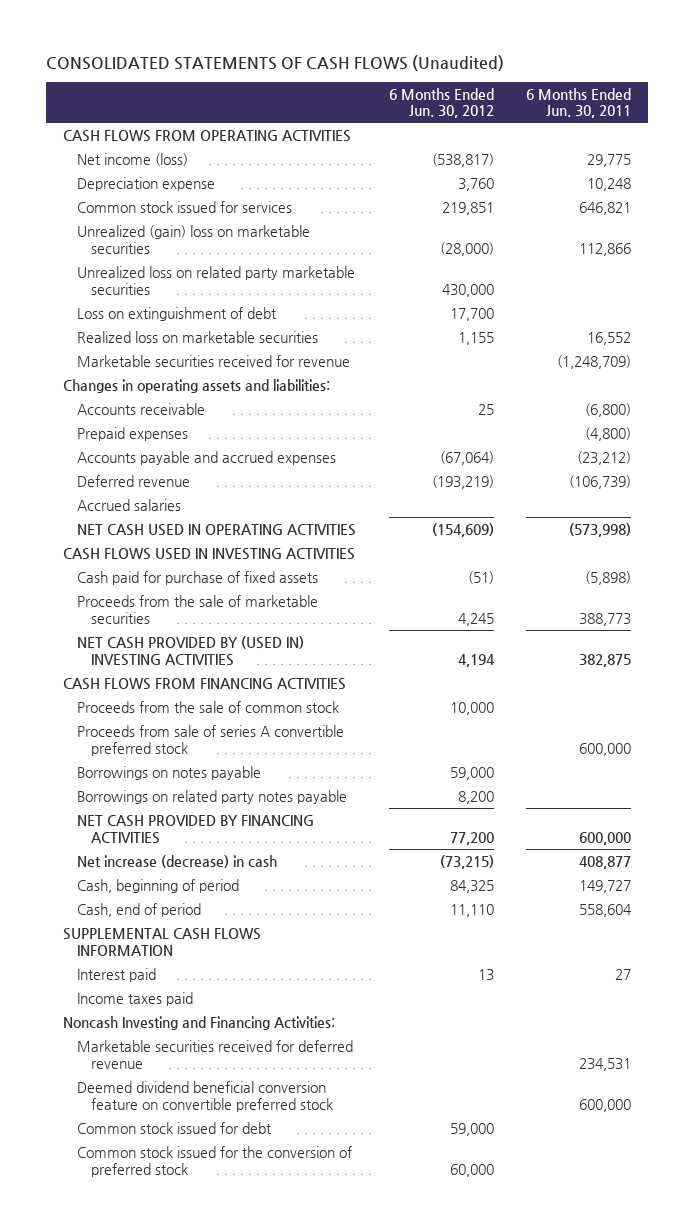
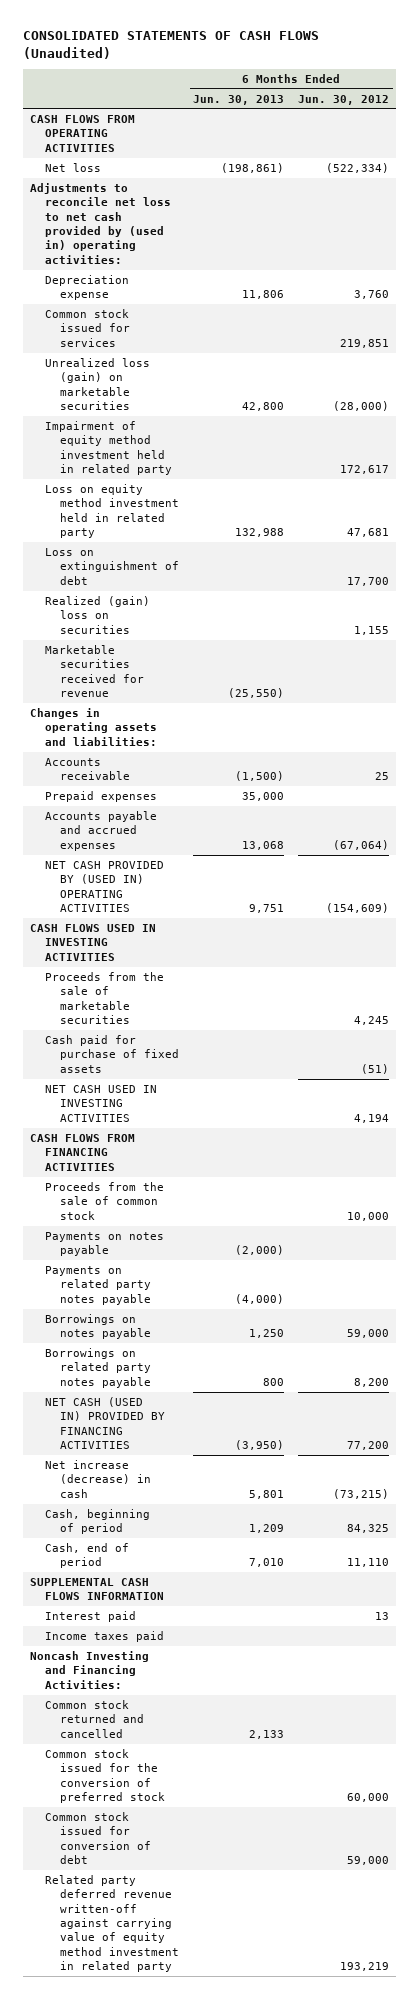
[526,87,632,119] 6 Months Ended Jun. 30, 2011 -> none
none -> [193,94,285,105] Jun. 30, 2013
[76,152,188,166] Net income (loss) -> [45,163,102,173] Net loss
[431,152,494,167] (538,817) -> [326,163,390,174] (522,334)
none -> [29,183,172,264] Adjustments to reconcile net loss to net cash provided by (used in) operating activities:
[76,265,355,295] Unrealized loss on related party marketable securities -> none
[76,224,310,254] Unrealized (gain) loss on marketable securities -> [45,358,151,411] Unrealized loss (gain) on marketable securities
none -> [45,421,173,476] Impairment of equity method investment held in related party
none -> [45,484,180,539] Loss on equity method investment held in related party
[76,330,318,343] Realized loss on marketable securities -> [45,596,151,634] Realized (gain) loss on securities
[76,474,190,487] Deferred revenue -> none
[76,498,181,511] Accrued salaries -> none
[76,523,356,536] NET CASH USED IN OPERATING ACTIVITIES -> [45,861,165,913] NET CASH PROVIDED BY (USED IN) OPERATING ACTIVITIES
[76,570,318,585] Cash paid for purchase of fixed assets -> [45,1035,180,1073] Cash paid for purchase of fixed assets
[76,635,304,666] NET CASH PROVIDED BY (USED IN) INVESTING ACTIVITIES -> [45,1085,158,1122] NET CASH USED IN INVESTING ACTIVITIES
[76,724,344,756] Proceeds from sale of series A convertible preferred stock -> none
none -> [45,1232,165,1257] Payments on notes payable
none -> [45,1266,152,1305] Payments on related party notes payable
[76,814,314,844] NET CASH PROVIDED BY FINANCING ACTIVITIES -> [45,1397,166,1450] NET CASH (USED IN) PROVIDED BY FINANCING ACTIVITIES
[76,1039,353,1069] Marketable securities received for deferred revenue -> none
[76,1080,334,1112] Deemed dividend beneficial conversion feature on convertible preferred stock -> none
[76,1121,272,1134] Common stock issued for debt -> none
none -> [45,1700,145,1738] Common stock returned and cancelled
none -> [45,1812,152,1865] Common stock issued for conversion of debt
none -> [45,1875,180,1973] Related party deferred revenue written-off against carrying value of equity method investment in related party

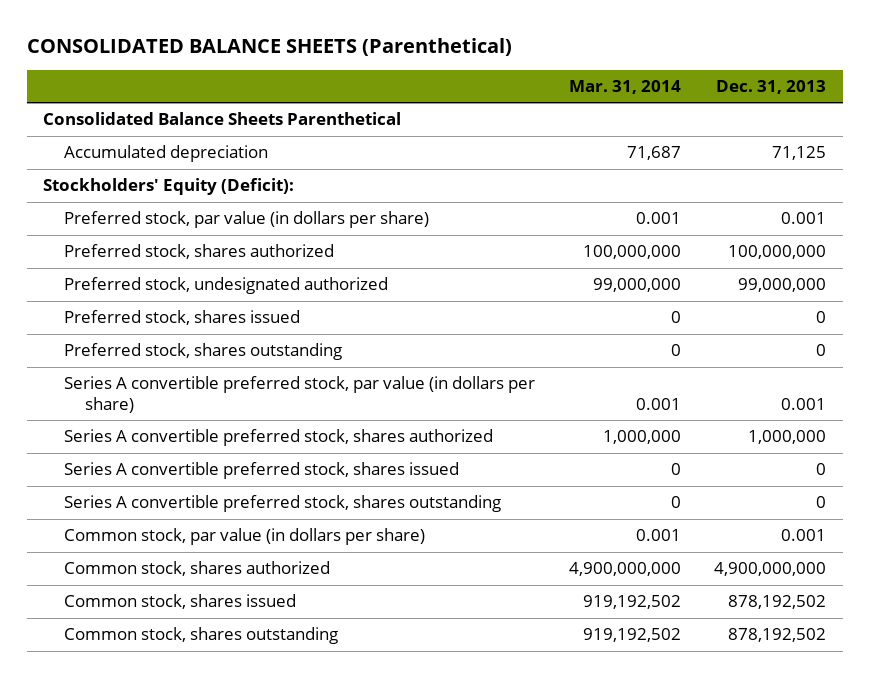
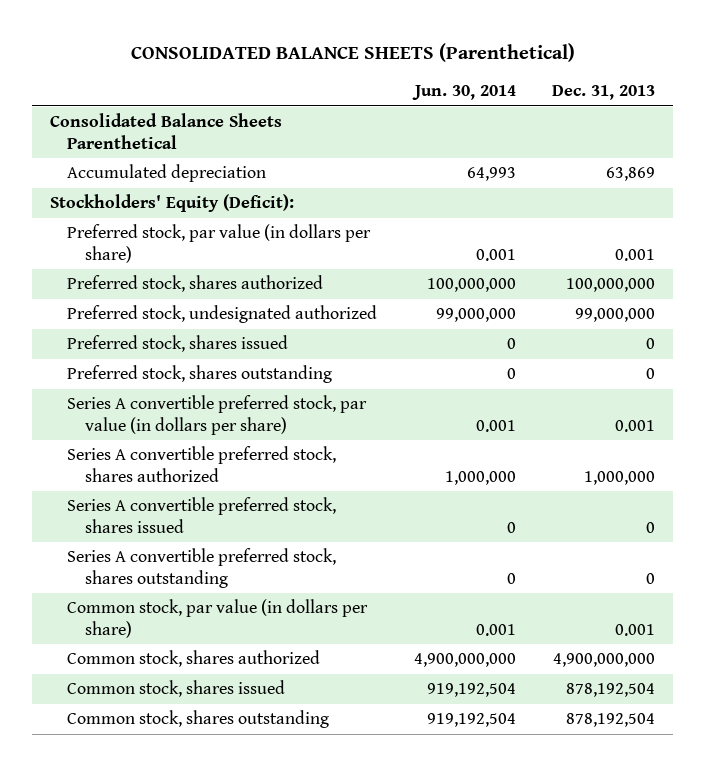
[568,79,681,94] Mar. 31, 2014 -> none
none -> [411,85,516,101] Jun. 30, 2014
[771,146,826,161] 71,125 -> [606,167,656,182] 63,869
[727,595,826,610] 878,192,502 -> [566,683,656,698] 878,192,504
[727,628,826,643] 878,192,502 -> [566,713,656,728] 878,192,504

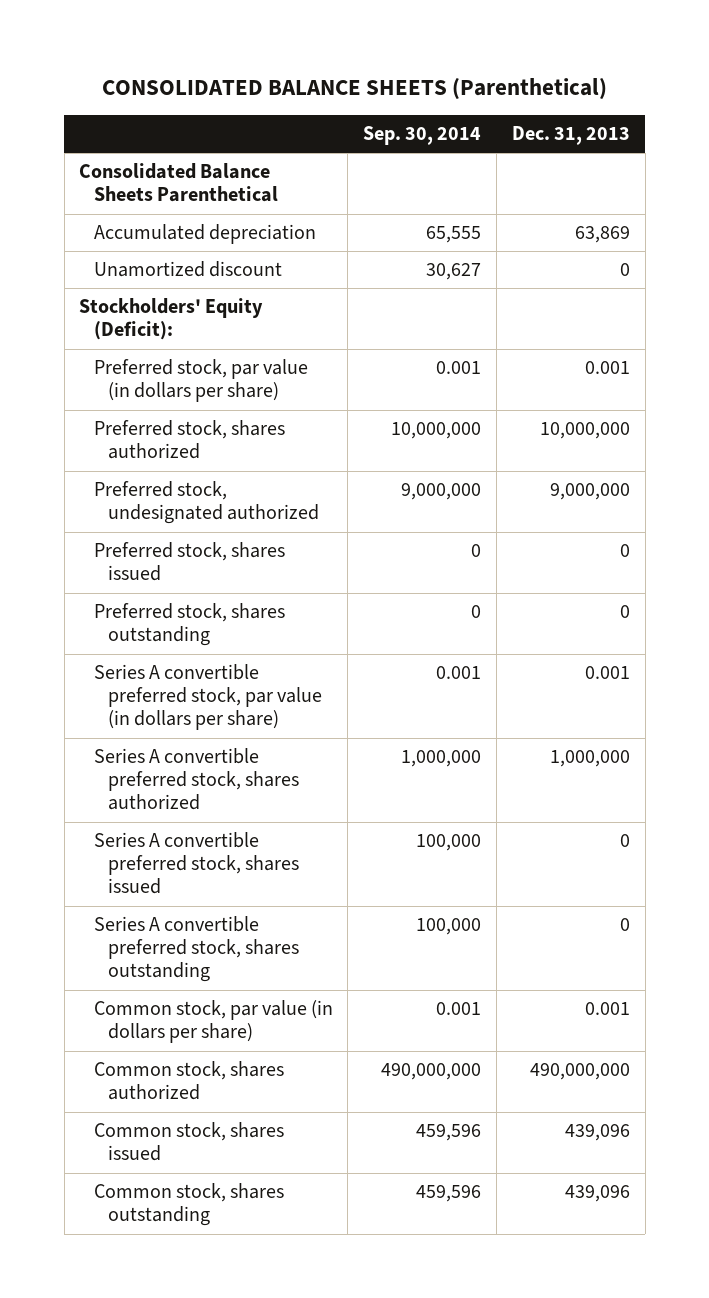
[411,85,516,101] Jun. 30, 2014 -> none
none -> [363,126,482,146] Sep. 30, 2014
none -> [93,261,282,278] Unamortized discount
[566,278,656,293] 100,000,000 -> [539,422,630,440] 10,000,000
[575,308,656,323] 99,000,000 -> [549,483,630,501] 9,000,000
[553,653,656,668] 4,900,000,000 -> [529,1063,630,1081] 490,000,000
[566,683,656,698] 878,192,504 -> [564,1124,630,1142] 439,096
[566,713,656,728] 878,192,504 -> [564,1185,630,1203] 439,096

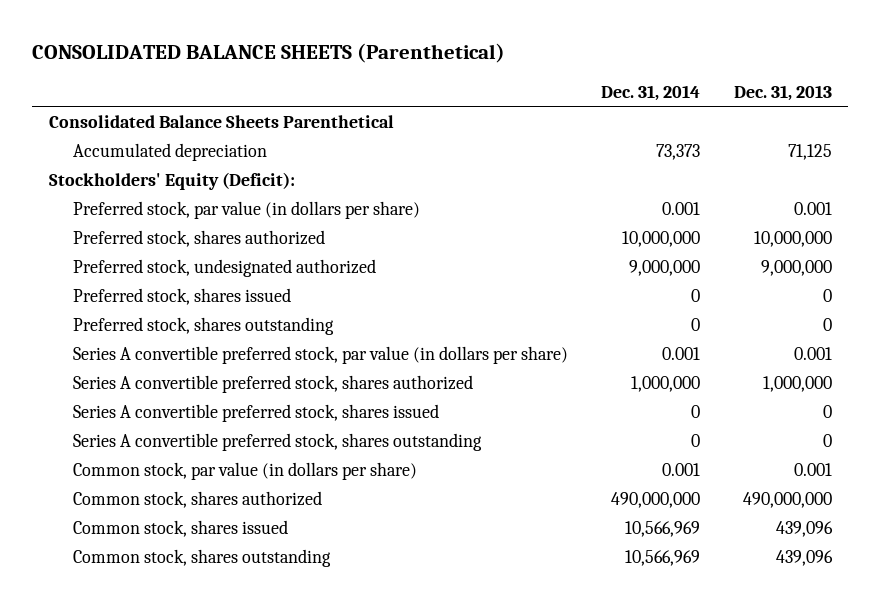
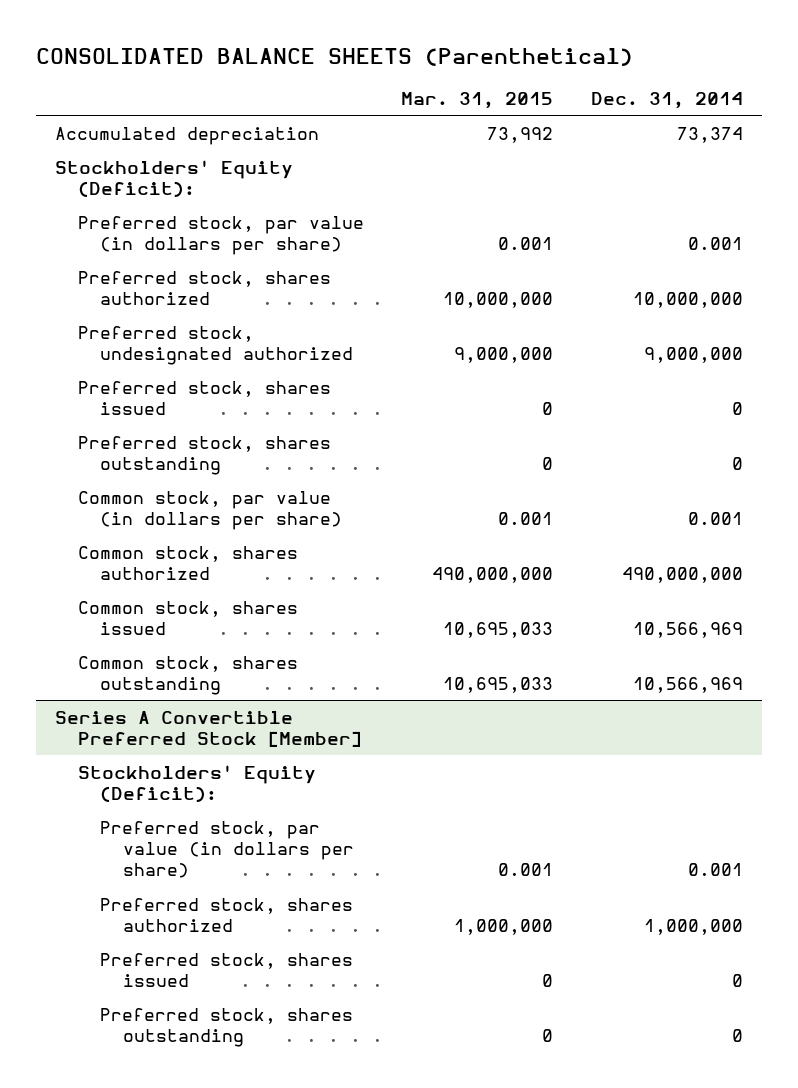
[733,84,832,101] Dec. 31, 2013 -> none
none -> [401,92,554,110] Mar. 31, 2015
[48,114,394,128] Consolidated Balance Sheets Parenthetical -> none
[656,143,701,160] 73,373 -> [677,126,744,143] 73,374
[73,345,569,364] Series A convertible preferred stock, par value (in dollars per share) -> none
[73,374,474,393] Series A convertible preferred stock, shares authorized -> none
[73,403,440,422] Series A convertible preferred stock, shares issued -> none
[73,432,483,451] Series A convertible preferred stock, shares outstanding -> none
none -> [55,710,362,747] Series A Convertible Preferred Stock [Member]
none -> [77,764,316,802] Stockholders' Equity (Deficit):
none -> [100,820,355,879] Preferred stock, par value (in dollars per share)
none -> [100,897,354,932] Preferred stock, shares authorized
none -> [100,952,354,987] Preferred stock, shares issued
none -> [100,1007,354,1047] Preferred stock, shares outstanding

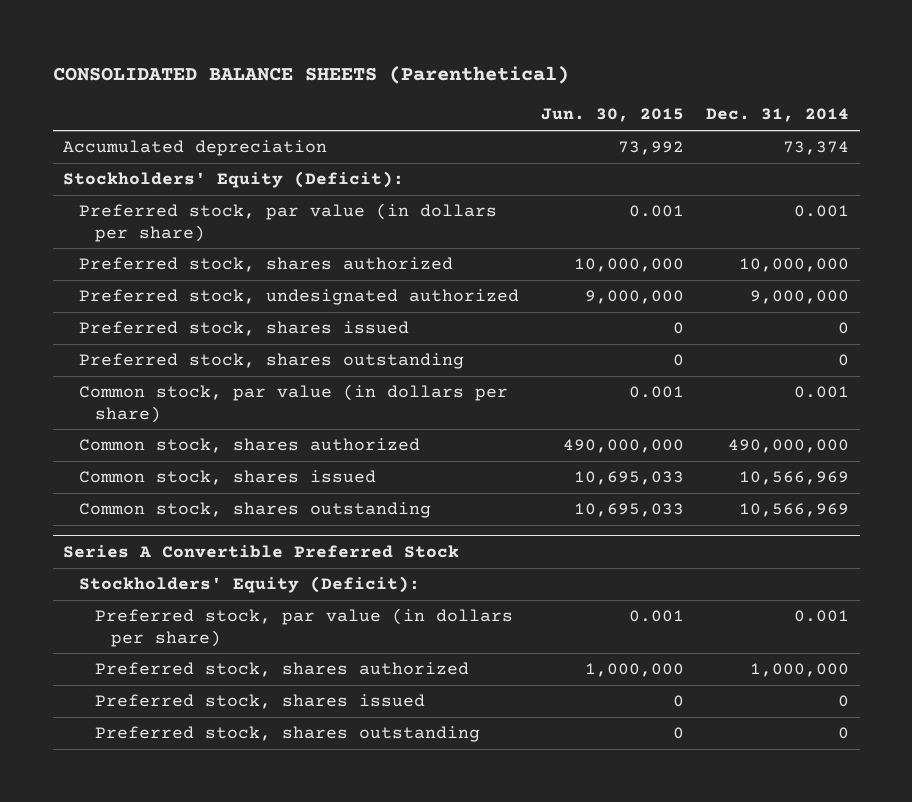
[401,92,554,110] Mar. 31, 2015 -> none
none -> [541,108,685,123] Jun. 30, 2015
[55,710,362,747] Series A Convertible Preferred Stock [Member] -> [63,544,460,558] Series A Convertible Preferred Stock

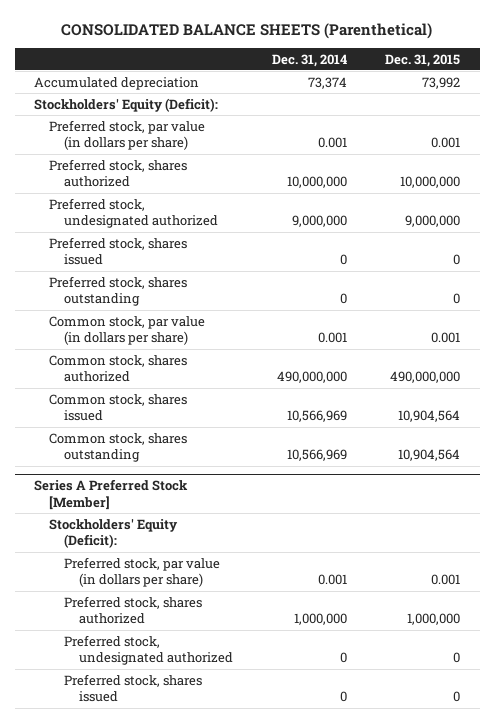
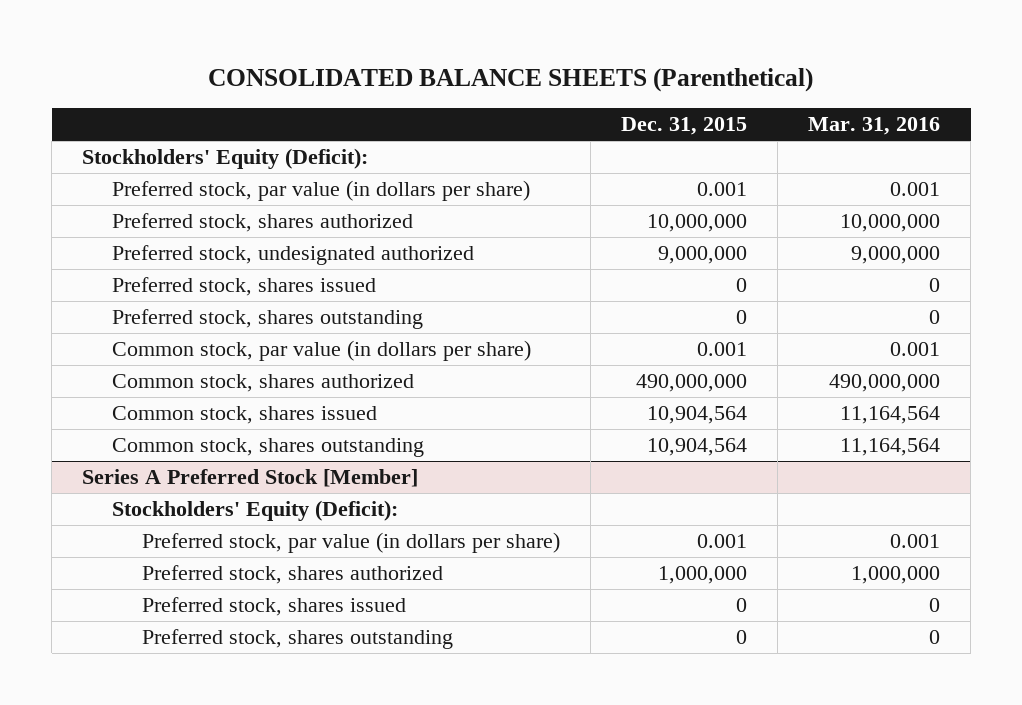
[271,53,347,67] Dec. 31, 2014 -> none
none -> [807,117,940,136] Mar. 31, 2016
[34,76,200,90] Accumulated depreciation -> none
[63,634,233,666] Preferred stock, undesignated authorized -> none
none -> [141,629,453,650] Preferred stock, shares outstanding

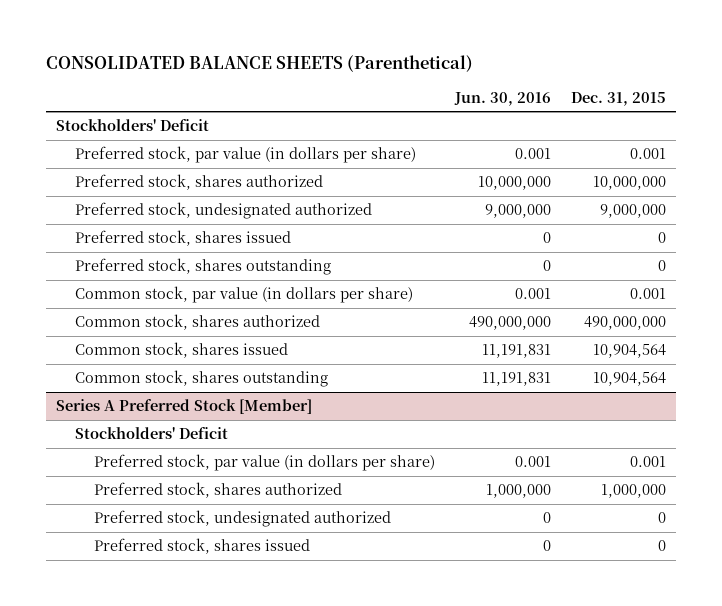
[807,117,940,136] Mar. 31, 2016 -> none
none -> [453,91,551,106] Jun. 30, 2016
[82,148,369,170] Stockholders' Equity (Deficit): -> [56,119,210,132] Stockholders' Deficit
[111,500,398,522] Stockholders' Equity (Deficit): -> [74,427,228,440] Stockholders' Deficit
none -> [93,510,391,528] Preferred stock, undesignated authorized
[141,629,453,650] Preferred stock, shares outstanding -> none

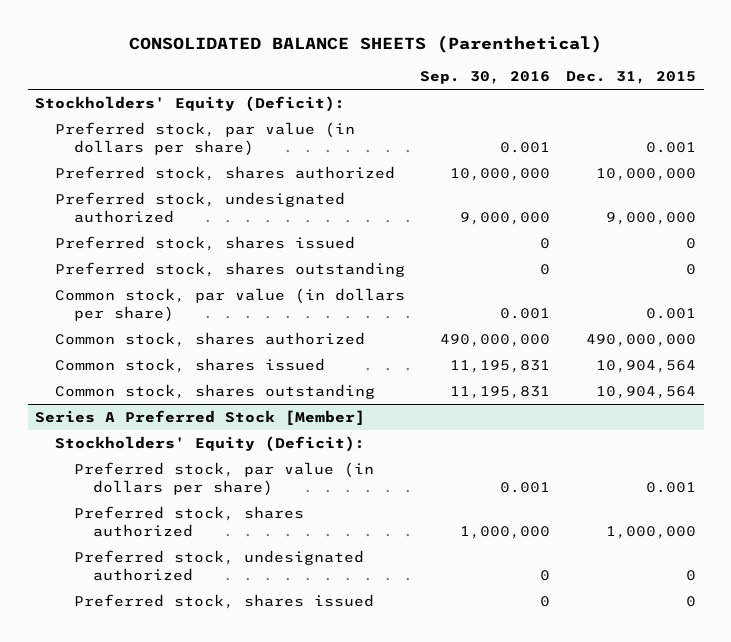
[453,91,551,106] Jun. 30, 2016 -> none
none -> [420,70,551,84] Sep. 30, 2016
[56,119,210,132] Stockholders' Deficit -> [35,95,346,112] Stockholders' Equity (Deficit):
[74,427,228,440] Stockholders' Deficit -> [54,435,365,452] Stockholders' Equity (Deficit):

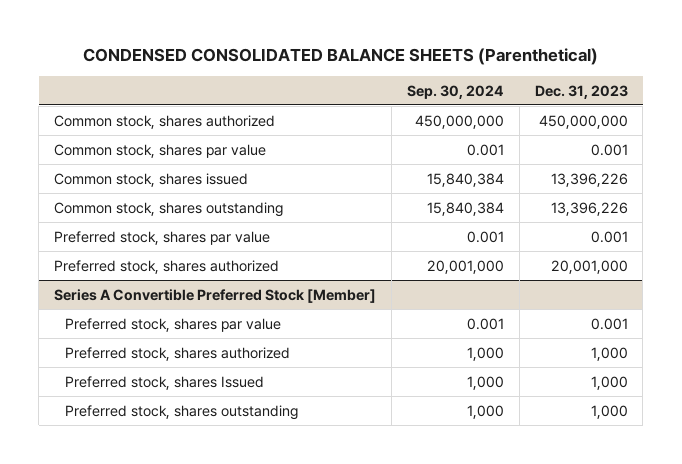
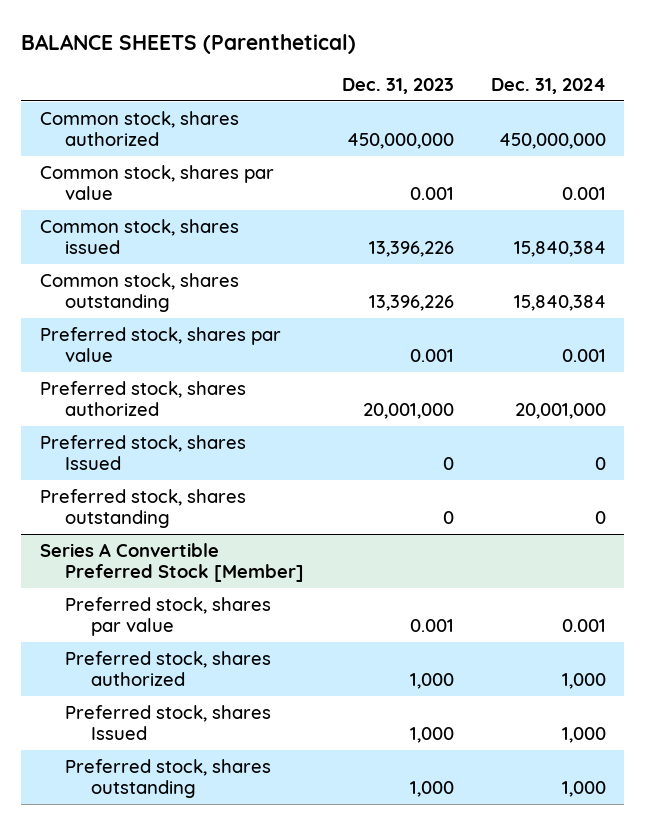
[82,48,598,66] CONDENSED CONSOLIDATED BALANCE SHEETS (Parenthetical) -> [21,33,357,54] BALANCE SHEETS (Parenthetical)
[406,84,504,99] Sep. 30, 2024 -> none
none -> [490,78,606,95] Dec. 31, 2024
none -> [40,434,247,470] Preferred stock, shares Issued
none -> [40,488,247,528] Preferred stock, shares outstanding

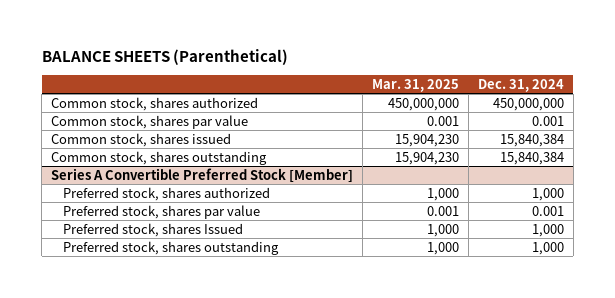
[341,78,454,95] Dec. 31, 2023 -> none
none -> [371,78,459,92] Mar. 31, 2025
[40,326,282,362] Preferred stock, shares par value -> none
[40,380,247,416] Preferred stock, shares authorized -> none
[40,434,247,470] Preferred stock, shares Issued -> none
[40,488,247,528] Preferred stock, shares outstanding -> none
[65,596,272,636] Preferred stock, shares par value -> [62,205,260,220] Preferred stock, shares par value

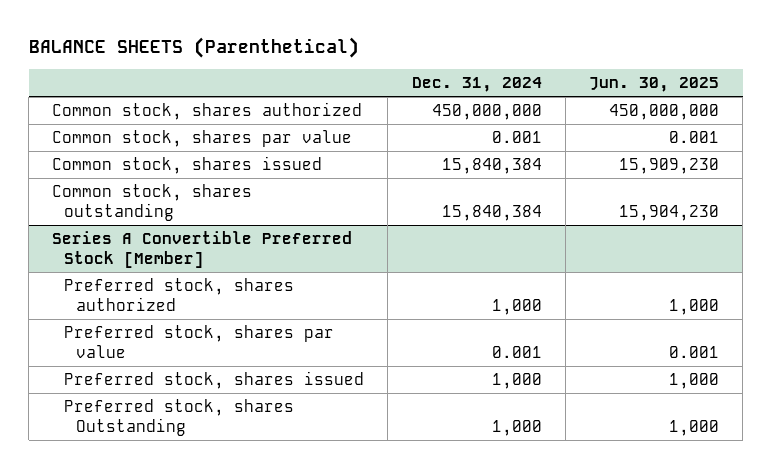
[371,78,459,92] Mar. 31, 2025 -> none
none -> [588,77,719,93] Jun. 30, 2025
[62,223,243,238] Preferred stock, shares Issued -> [64,371,365,390] Preferred stock, shares issued
[62,241,279,256] Preferred stock, shares outstanding -> [64,399,295,437] Preferred stock, shares Outstanding

